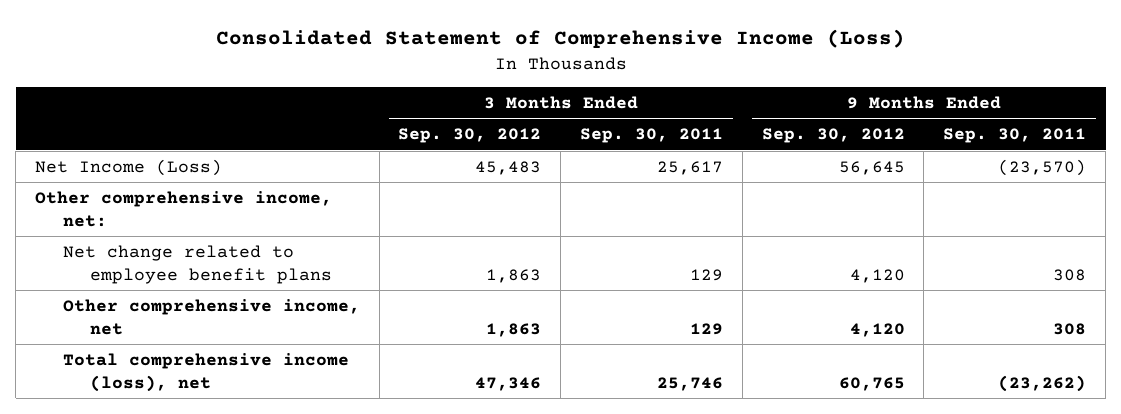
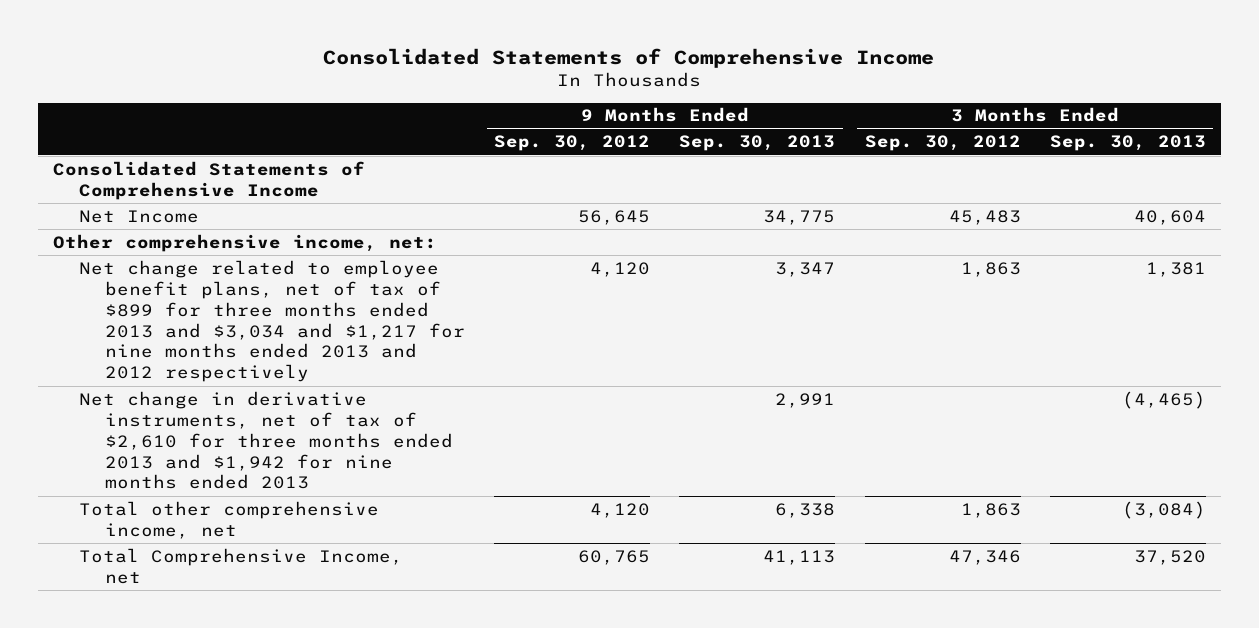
[215,29,905,49] Consolidated Statement of Comprehensive Income (Loss) -> [323,47,935,68] Consolidated Statements of Comprehensive Income
[579,128,723,144] Sep. 30, 2011 -> none
[943,128,1087,144] Sep. 30, 2011 -> none
none -> [679,135,836,152] Sep. 30, 2013
none -> [1049,135,1206,152] Sep. 30, 2013
none -> [52,160,365,200] Consolidated Statements of Comprehensive Income
[35,158,223,176] Net Income (Loss) -> [78,209,199,223] Net Income
[62,244,333,284] Net change related to employee benefit plans -> [78,259,465,383] Net change related to employee benefit plans, net of tax of $899 for three months ended 2013 and $3,034 and $1,217 for nine months ended 2013 and 2012 respectively
none -> [78,390,453,490] Net change in derivative instruments, net of tax of $2,610 for three months ended 2013 and $1,942 for nine months ended 2013
[62,298,360,335] Other comprehensive income, net -> [78,500,379,539] Total other comprehensive income, net
[62,352,349,392] Total comprehensive income (loss), net -> [78,547,403,584] Total Comprehensive Income, net

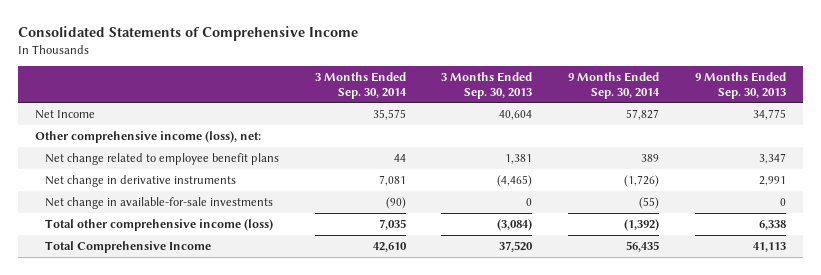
[494,135,651,152] Sep. 30, 2012 -> none
[864,135,1021,152] Sep. 30, 2012 -> none
none -> [314,72,407,99] 3 Months Ended Sep. 30, 2014
none -> [567,72,660,99] 9 Months Ended Sep. 30, 2014
[52,160,365,200] Consolidated Statements of Comprehensive Income -> none
[52,233,437,252] Other comprehensive income, net: -> [35,130,262,143] Other comprehensive income (loss), net:
[78,259,465,383] Net change related to employee benefit plans, net of tax of $899 for three months ended 2013 and $3,034 and $1,217 for nine months ended 2013 and 2012 respectively -> [45,152,280,165] Net change related to employee benefit plans
[78,390,453,490] Net change in derivative instruments, net of tax of $2,610 for three months ended 2013 and $1,942 for nine months ended 2013 -> [45,174,237,187] Net change in derivative instruments
none -> [45,196,274,209] Net change in available-for-sale investments
[78,500,379,539] Total other comprehensive income, net -> [45,218,274,231] Total other comprehensive income (loss)
[78,547,403,584] Total Comprehensive Income, net -> [45,240,212,253] Total Comprehensive Income

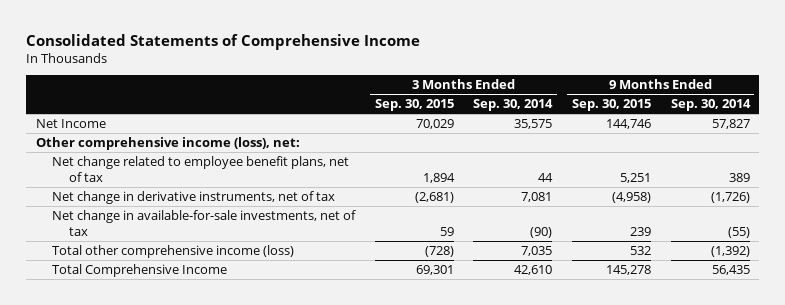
[441,72,533,99] 3 Months Ended Sep. 30, 2013 -> none
[694,72,786,99] 9 Months Ended Sep. 30, 2013 -> none
none -> [374,99,454,112] Sep. 30, 2015
none -> [572,99,652,112] Sep. 30, 2015
[45,152,280,165] Net change related to employee benefit plans -> [52,155,350,182] Net change related to employee benefit plans, net of tax
[45,174,237,187] Net change in derivative instruments -> [52,190,336,204] Net change in derivative instruments, net of tax
[45,196,274,209] Net change in available-for-sale investments -> [52,209,357,236] Net change in available-for-sale investments, net of tax

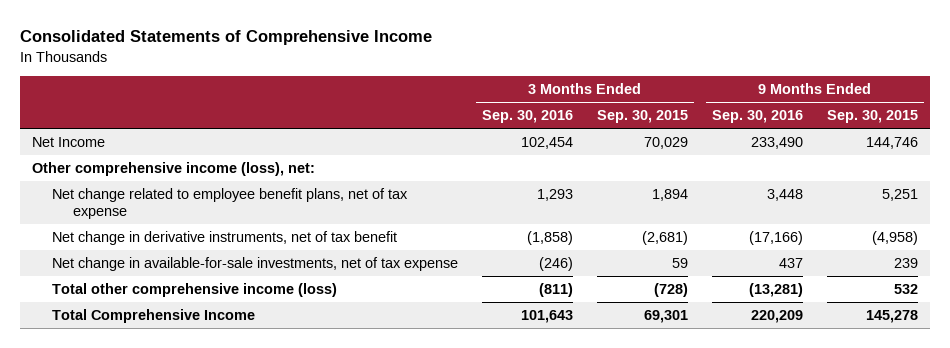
[473,99,554,112] Sep. 30, 2014 -> none
[670,99,751,112] Sep. 30, 2014 -> none
none -> [482,110,574,124] Sep. 30, 2016
none -> [712,110,804,124] Sep. 30, 2016
[52,155,350,182] Net change related to employee benefit plans, net of tax -> [52,188,409,220] Net change related to employee benefit plans, net of tax expense
[52,190,336,204] Net change in derivative instruments, net of tax -> [52,231,398,246] Net change in derivative instruments, net of tax benefit
[52,209,357,236] Net change in available-for-sale investments, net of tax -> [52,257,459,272] Net change in available-for-sale investments, net of tax expense

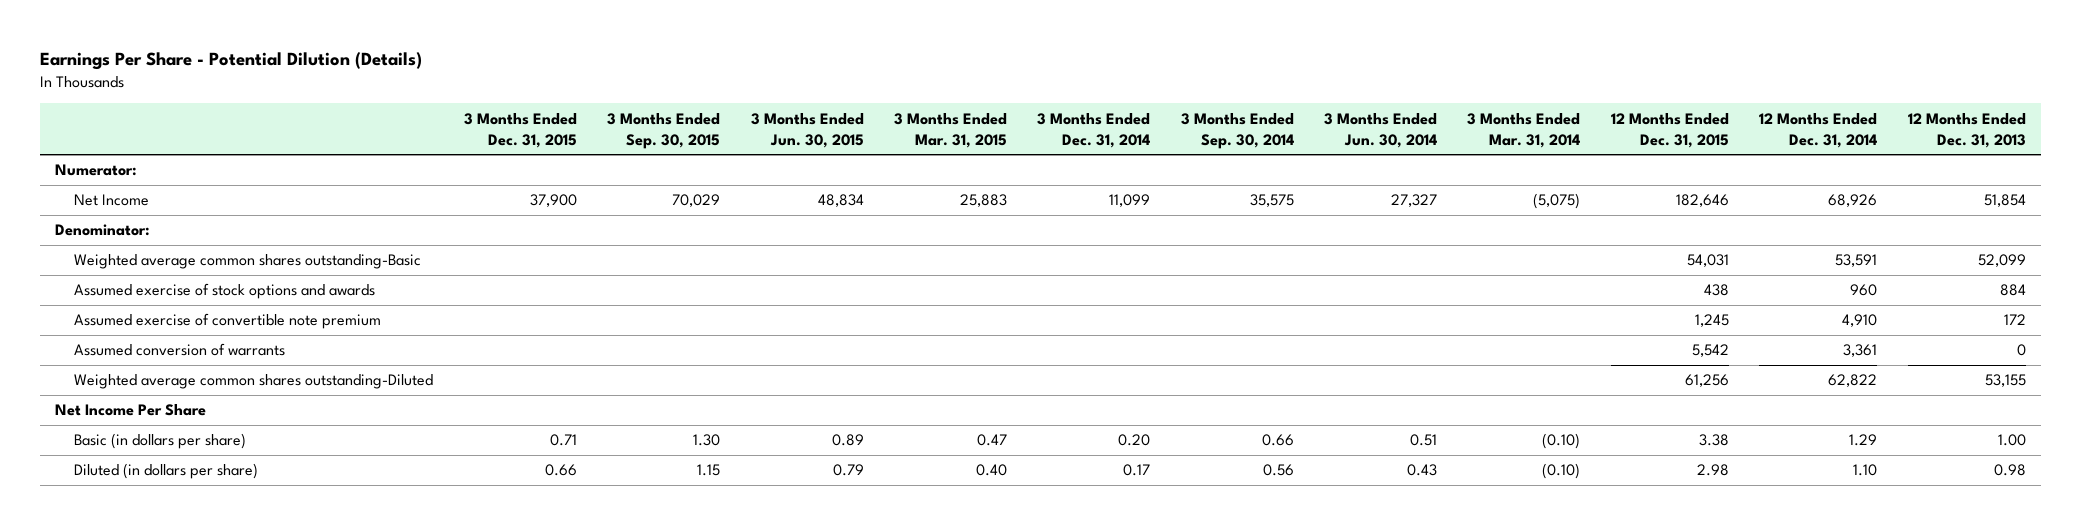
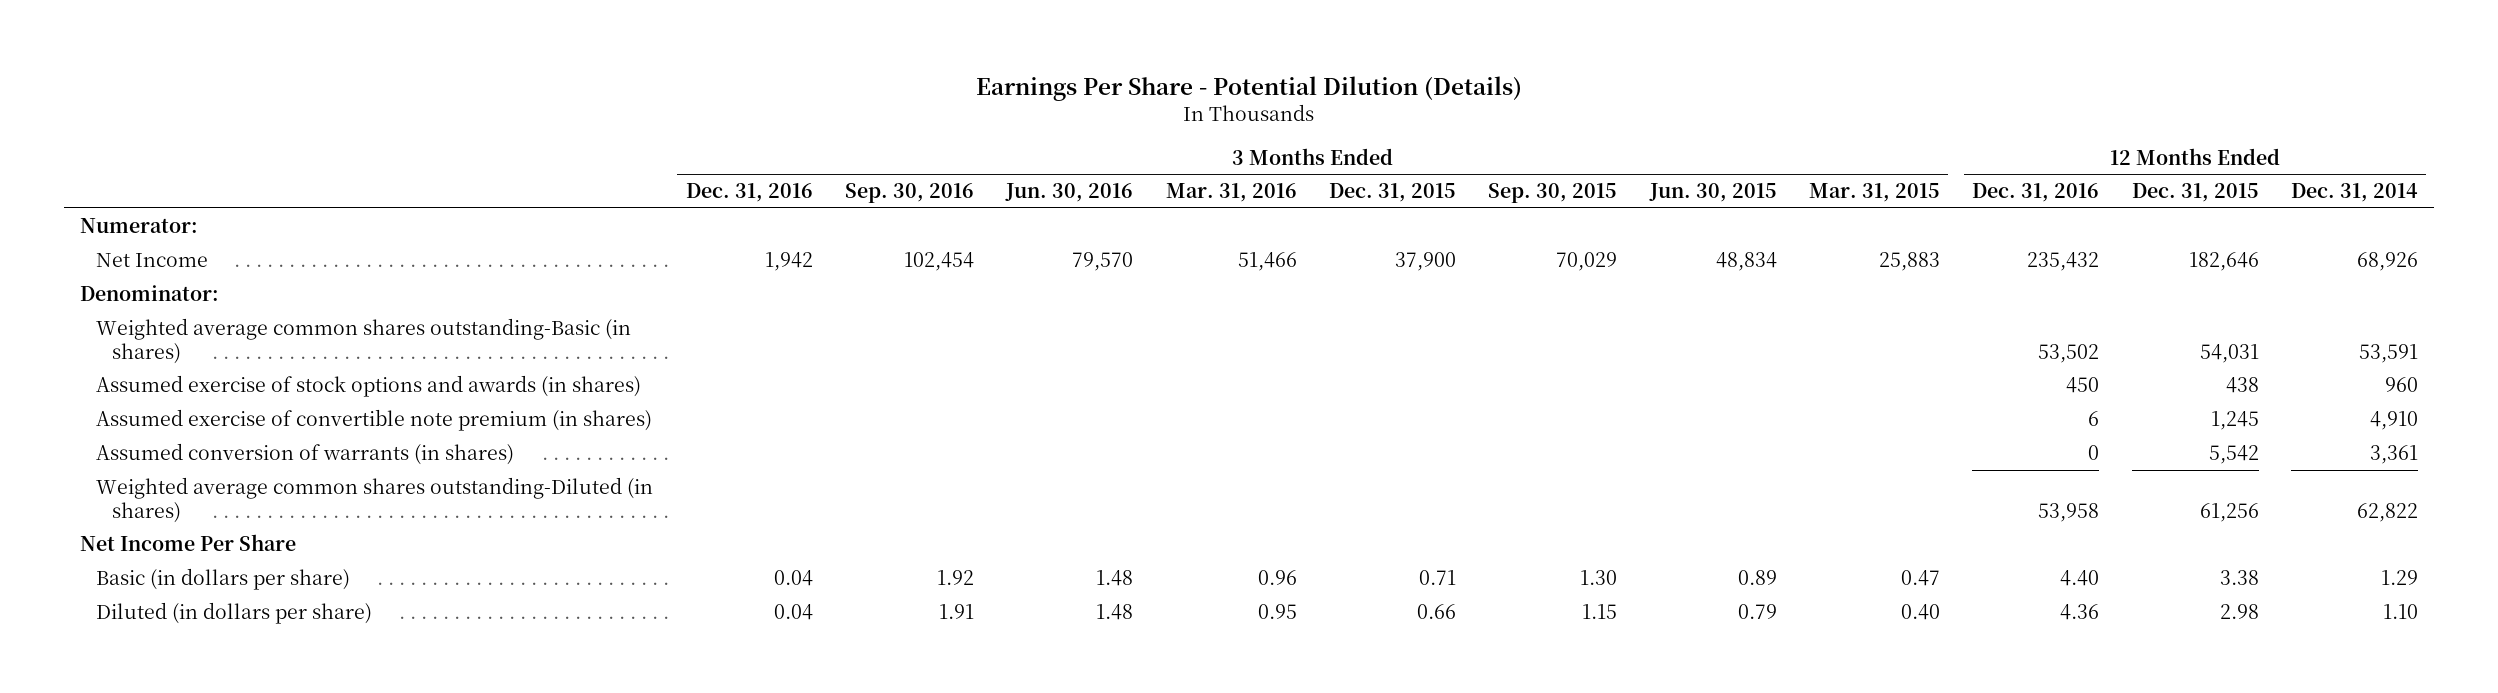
[1037,112,1151,148] 3 Months Ended Dec. 31, 2014 -> none
[1180,112,1294,149] 3 Months Ended Sep. 30, 2014 -> none
[1324,112,1438,148] 3 Months Ended Jun. 30, 2014 -> none
[1467,112,1581,148] 3 Months Ended Mar. 31, 2014 -> none
[1907,112,2026,148] 12 Months Ended Dec. 31, 2013 -> none
none -> [685,183,813,203] Dec. 31, 2016
none -> [844,183,974,204] Sep. 30, 2016
none -> [1005,183,1134,203] Jun. 30, 2016
none -> [1165,183,1297,203] Mar. 31, 2016
none -> [1972,183,2100,203] Dec. 31, 2016
[74,254,422,270] Weighted average common shares outstanding-Basic -> [96,317,632,364] Weighted average common shares outstanding-Basic (in shares)
[74,283,376,300] Assumed exercise of stock options and awards -> [96,374,642,397] Assumed exercise of stock options and awards (in shares)
[74,313,382,330] Assumed exercise of convertible note premium -> [96,408,653,431] Assumed exercise of convertible note premium (in shares)
[74,343,286,357] Assumed conversion of warrants -> [96,442,515,465] Assumed conversion of warrants (in shares)
[74,374,434,390] Weighted average common shares outstanding-Diluted -> [96,476,654,523] Weighted average common shares outstanding-Diluted (in shares)

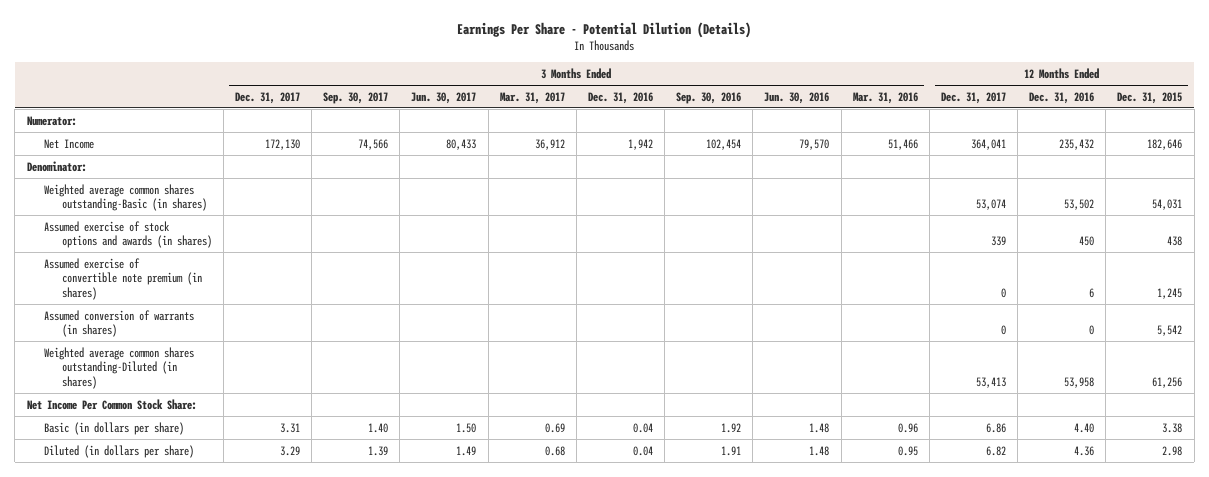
[1328,183,1456,203] Dec. 31, 2015 -> none
[1488,183,1618,204] Sep. 30, 2015 -> none
[1648,183,1777,203] Jun. 30, 2015 -> none
[1809,183,1941,203] Mar. 31, 2015 -> none
[2291,183,2419,203] Dec. 31, 2014 -> none
none -> [235,91,301,104] Dec. 31, 2017
none -> [323,91,389,104] Sep. 30, 2017
none -> [411,91,477,104] Jun. 30, 2017
none -> [499,91,565,104] Mar. 31, 2017
none -> [940,91,1006,104] Dec. 31, 2017
[80,533,297,551] Net Income Per Share -> [26,398,197,410] Net Income Per Common Stock Share:

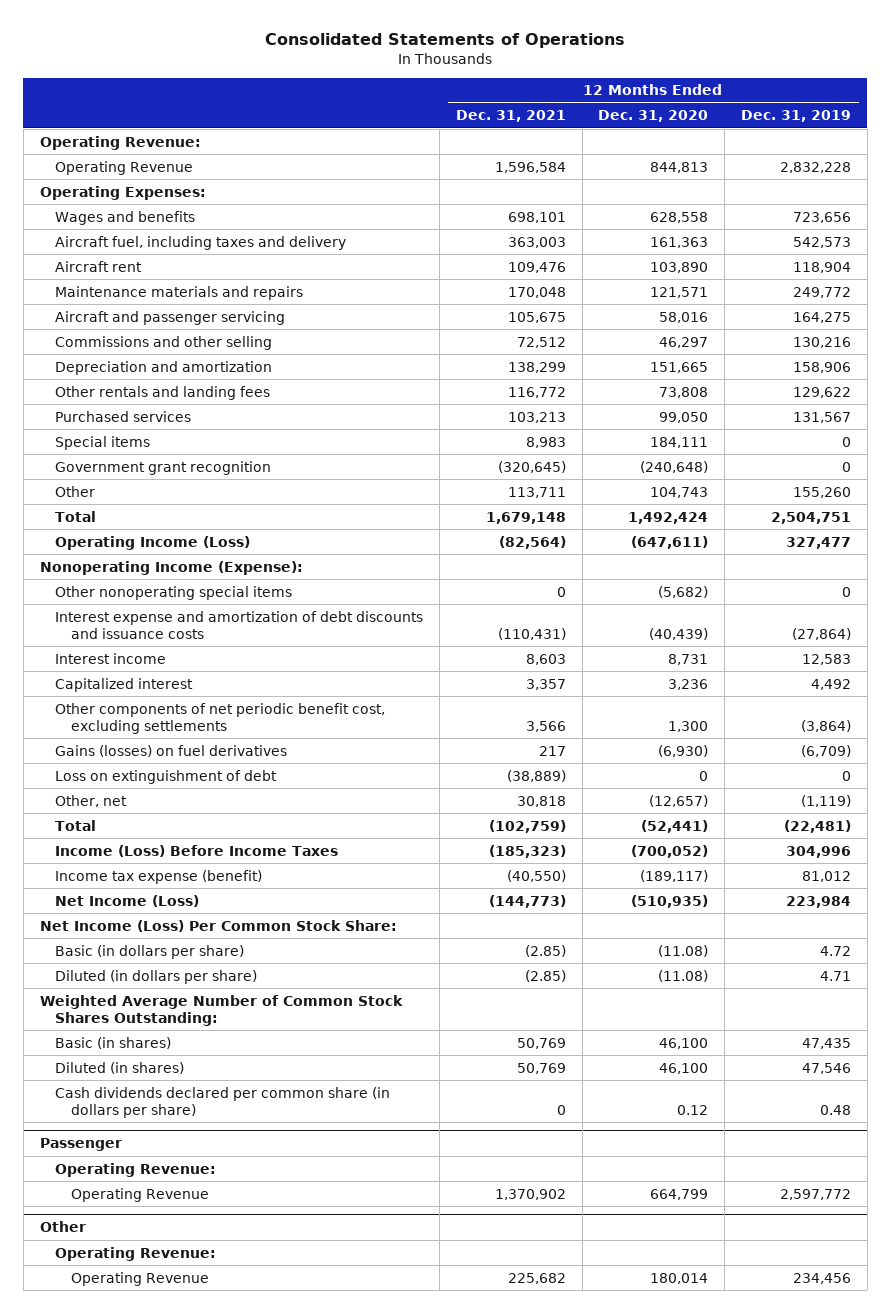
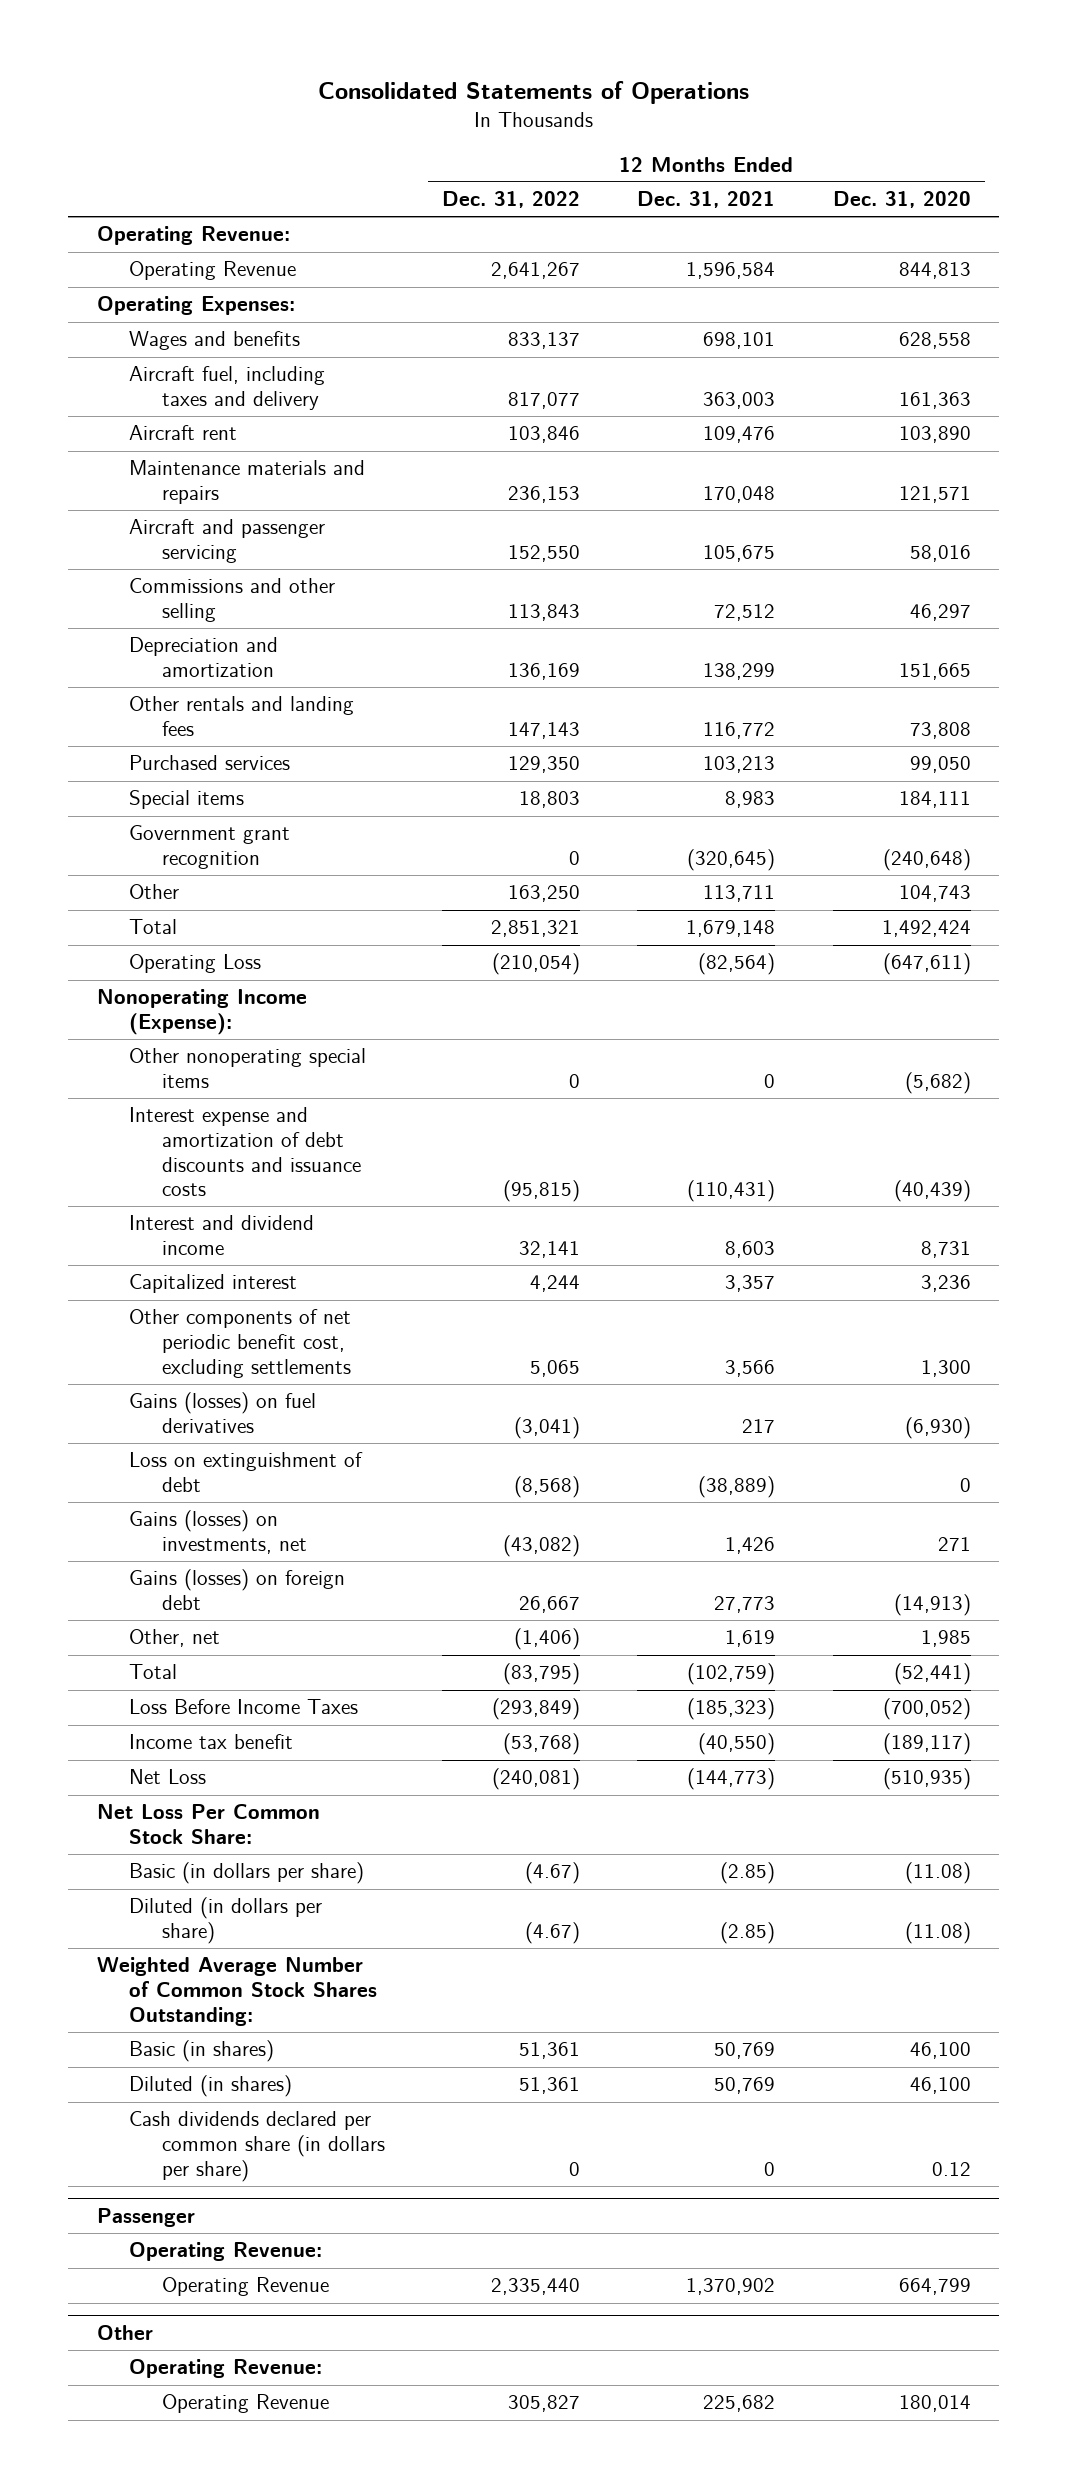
[741,110,852,123] Dec. 31, 2019 -> none
none -> [441,191,580,209] Dec. 31, 2022
[55,535,251,550] Operating Income (Loss) -> [129,954,262,974] Operating Loss
[55,652,167,664] Interest income -> [129,1215,315,1255] Interest and dividend income
none -> [129,1510,307,1554] Gains (losses) on investments, net
none -> [129,1569,346,1610] Gains (losses) on foreign debt
[516,795,566,807] 30,818 -> [725,1630,776,1648] 1,619
[649,794,709,807] (12,657) -> [920,1630,971,1648] 1,985
[55,844,339,857] Income (Loss) Before Income Taxes -> [129,1699,359,1715] Loss Before Income Taxes
[55,869,263,884] Income tax expense (benefit) -> [129,1734,294,1750] Income tax benefit
[55,894,200,907] Net Income (Loss) -> [129,1769,207,1785] Net Loss
[39,919,397,932] Net Income (Loss) Per Common Stock Share: -> [96,1804,320,1844] Net Loss Per Common Stock Share:

